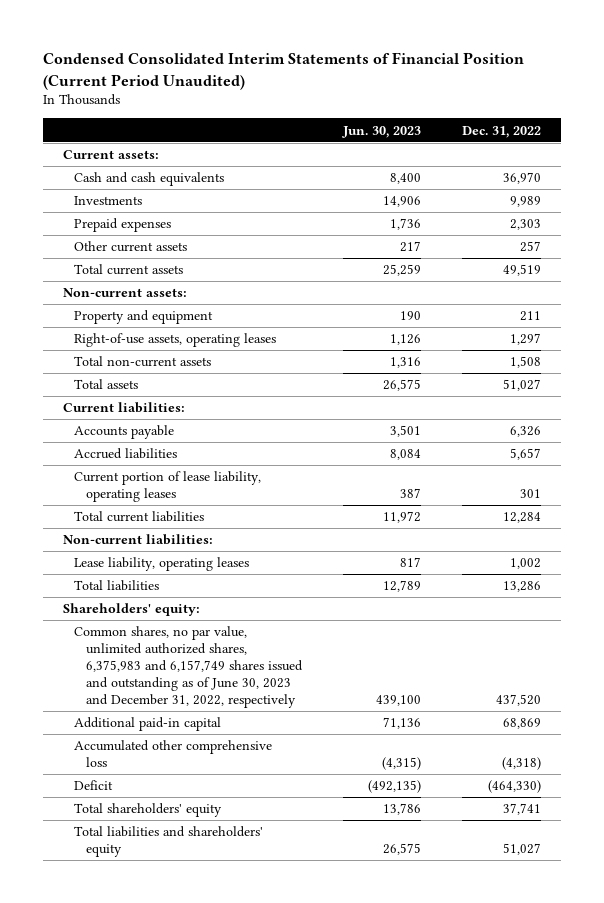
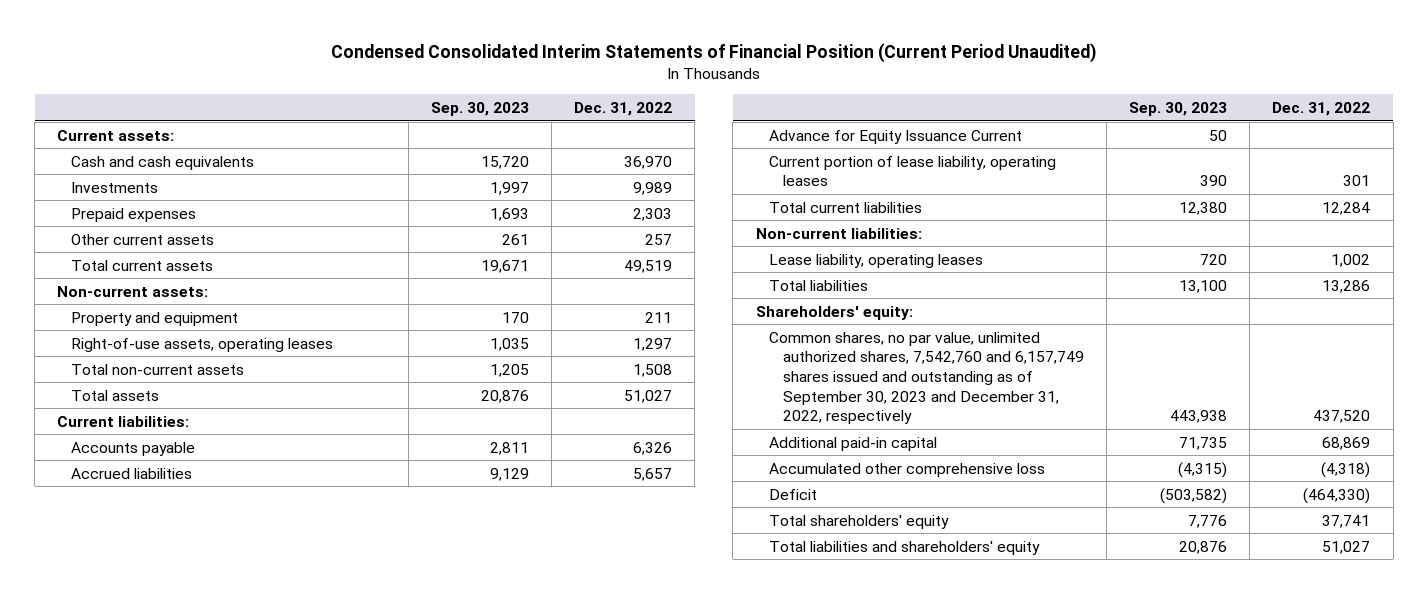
[341,125,421,138] Jun. 30, 2023 -> none
none -> [430,101,529,116] Sep. 30, 2023
none -> [769,129,1023,144] Advance for Equity Issuance Current
[74,626,303,708] Common shares, no par value, unlimited authorized shares, 6,375,983 and 6,157,749 shares issued and outstanding as of June 30, 2023 and December 31, 2022, respectively -> [769,331,1084,425] Common shares, no par value, unlimited authorized shares, 7,542,760 and 6,157,749 shares issued and outstanding as of September 30, 2023 and December 31, 2022, respectively

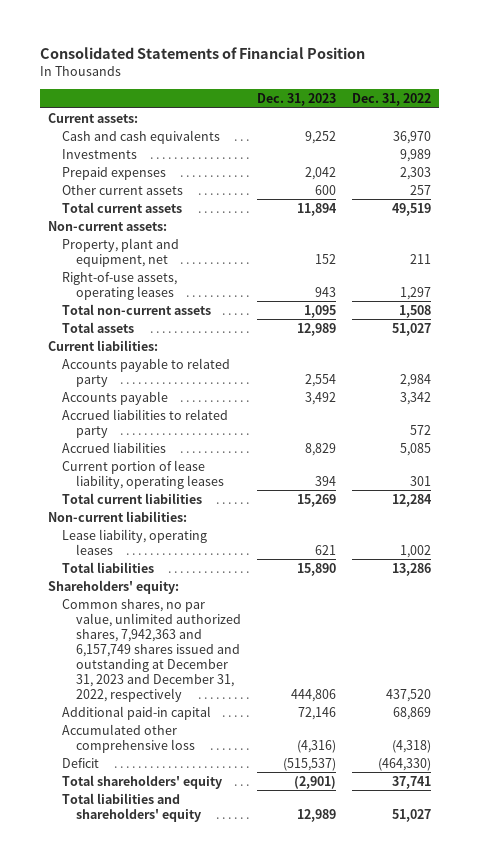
[330,43,1096,64] Condensed Consolidated Interim Statements of Financial Position (Current Period Unaudited) -> [39,47,365,60] Consolidated Statements of Financial Position
[430,101,529,116] Sep. 30, 2023 -> none
none -> [256,92,336,106] Dec. 31, 2023
[70,311,238,326] Property and equipment -> [61,237,179,267] Property, plant and equipment, net
[769,129,1023,144] Advance for Equity Issuance Current -> none
none -> [61,357,230,387] Accounts payable to related party
[633,441,673,455] 6,326 -> [399,391,431,405] 3,342
none -> [61,408,228,438] Accrued liabilities to related party
[633,467,673,481] 5,657 -> [399,442,431,456] 5,085
[769,331,1084,425] Common shares, no par value, unlimited authorized shares, 7,542,760 and 6,157,749 shares issued and outstanding as of September 30, 2023 and December 31, 2022, respectively -> [61,598,241,702] Common shares, no par value, unlimited authorized shares, 7,942,363 and 6,157,749 shares issued and outstanding at December 31, 2023 and December 31, 2022, respectively

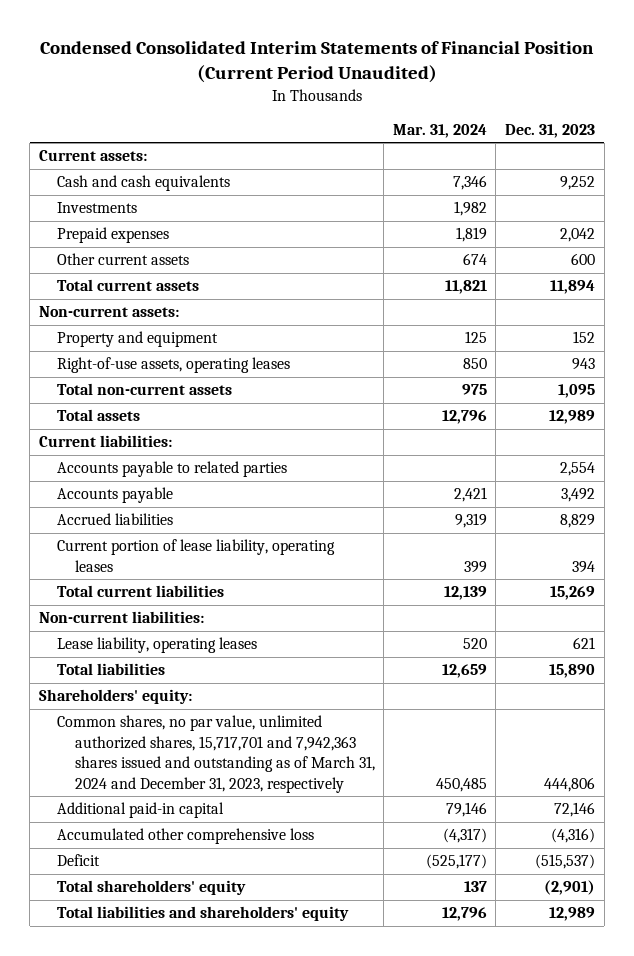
[39,47,365,60] Consolidated Statements of Financial Position -> [39,41,594,84] Condensed Consolidated Interim Statements of Financial Position (Current Period Unaudited)
[351,92,431,106] Dec. 31, 2022 -> none
none -> [392,123,487,138] Mar. 31, 2024
[61,237,179,267] Property, plant and equipment, net -> [56,331,218,348] Property and equipment
[61,357,230,387] Accounts payable to related party -> [56,461,287,478] Accounts payable to related parties
[61,408,228,438] Accrued liabilities to related party -> none
[61,598,241,702] Common shares, no par value, unlimited authorized shares, 7,942,363 and 6,157,749 shares issued and outstanding at December 31, 2023 and December 31, 2022, respectively -> [56,715,375,793] Common shares, no par value, unlimited authorized shares, 15,717,701 and 7,942,363 shares issued and outstanding as of March 31, 2024 and December 31, 2023, respectively

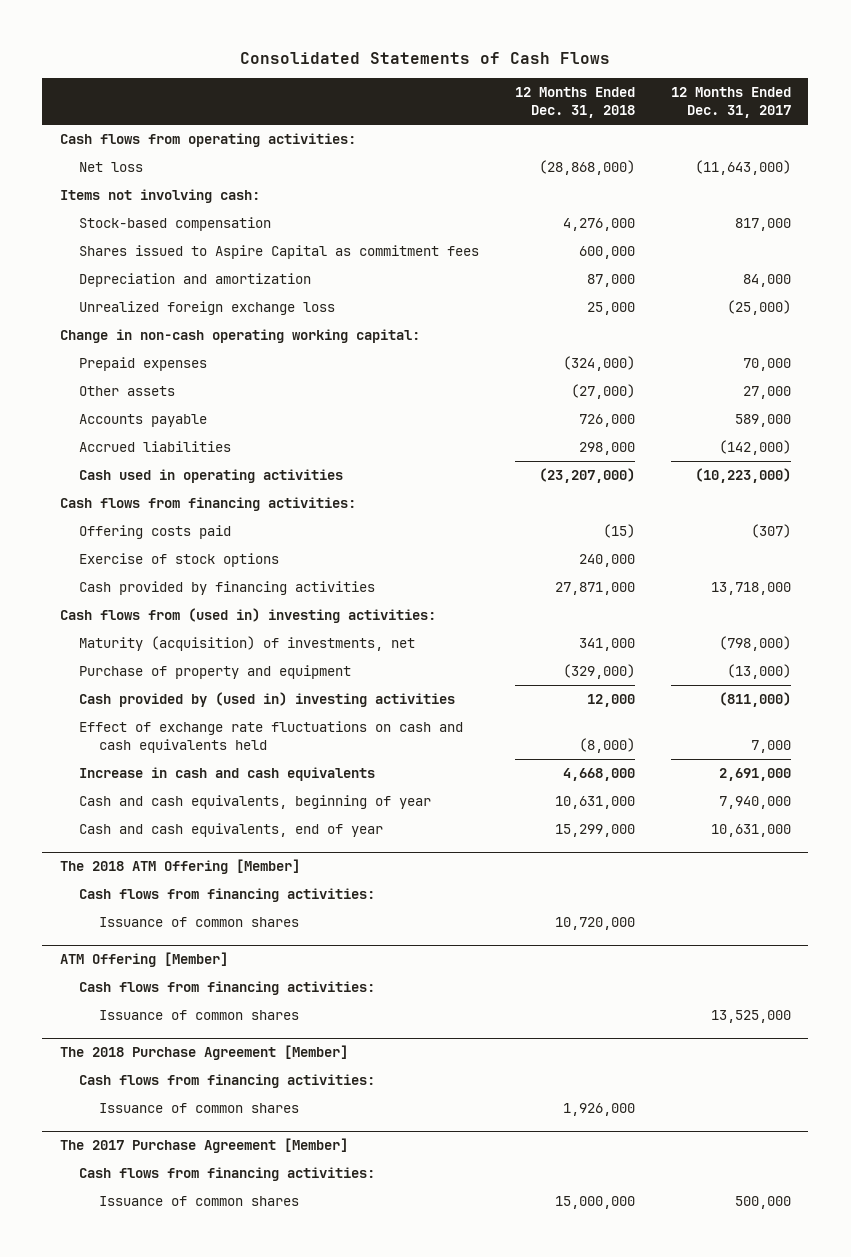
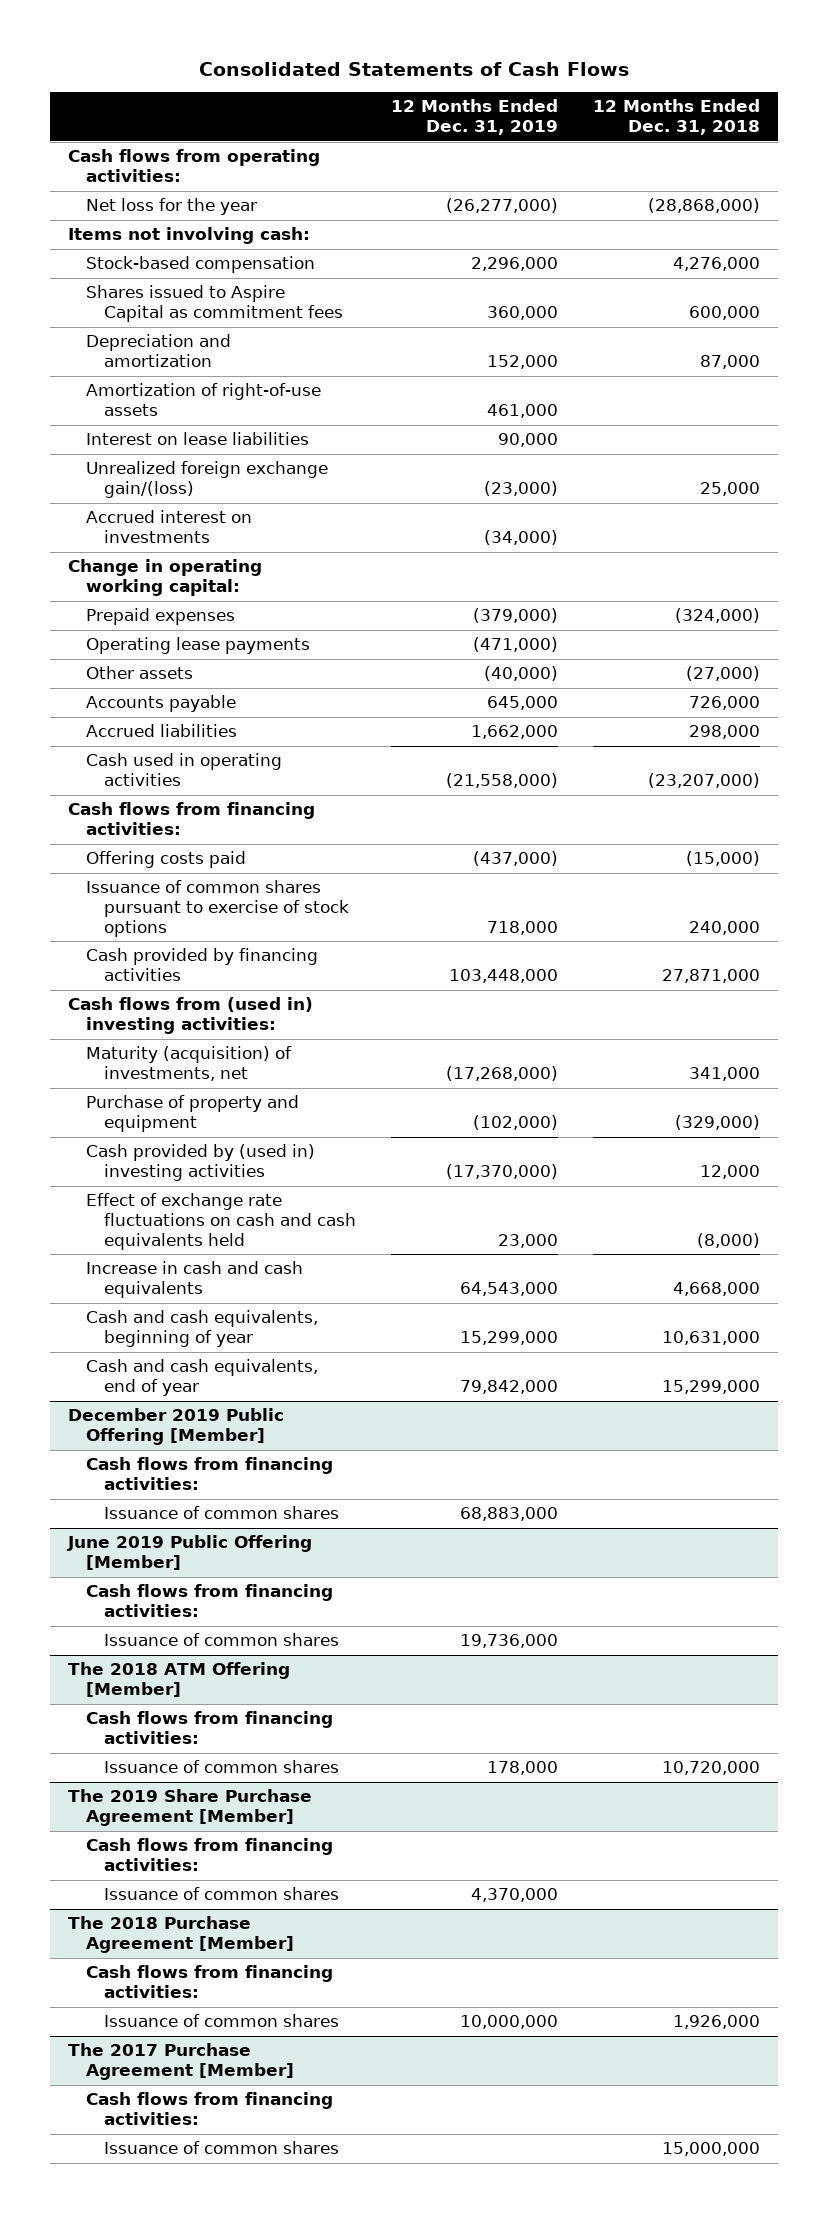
[670,87,791,119] 12 Months Ended Dec. 31, 2017 -> none
none -> [391,99,559,136] 12 Months Ended Dec. 31, 2019
[79,161,144,172] Net loss -> [86,198,258,216] Net loss for the year
none -> [86,383,322,417] Amortization of right-of-use assets
none -> [86,432,310,446] Interest on lease liabilities
[79,300,336,315] Unrealized foreign exchange loss -> [86,461,329,499] Unrealized foreign exchange gain/(loss)
none -> [86,510,253,544] Accrued interest on investments
[60,328,421,343] Change in non-cash operating working capital: -> [68,559,263,597] Change in operating working capital:
none -> [86,637,311,655] Operating lease payments
[603,523,636,538] (15) -> [686,851,761,867] (15,000)
[79,552,280,567] Exercise of stock options -> [86,880,350,938] Issuance of common shares pursuant to exercise of stock options
none -> [68,1408,285,1446] December 2019 Public Offering [Member]
none -> [86,1457,334,1491] Cash flows from financing activities:
none -> [104,1506,340,1520] Issuance of common shares
none -> [67,1535,313,1571] June 2019 Public Offering [Member]
none -> [86,1584,334,1618] Cash flows from financing activities:
none -> [104,1633,340,1647] Issuance of common shares
[60,952,229,968] ATM Offering [Member] -> none
none -> [68,1789,313,1827] The 2019 Share Purchase Agreement [Member]

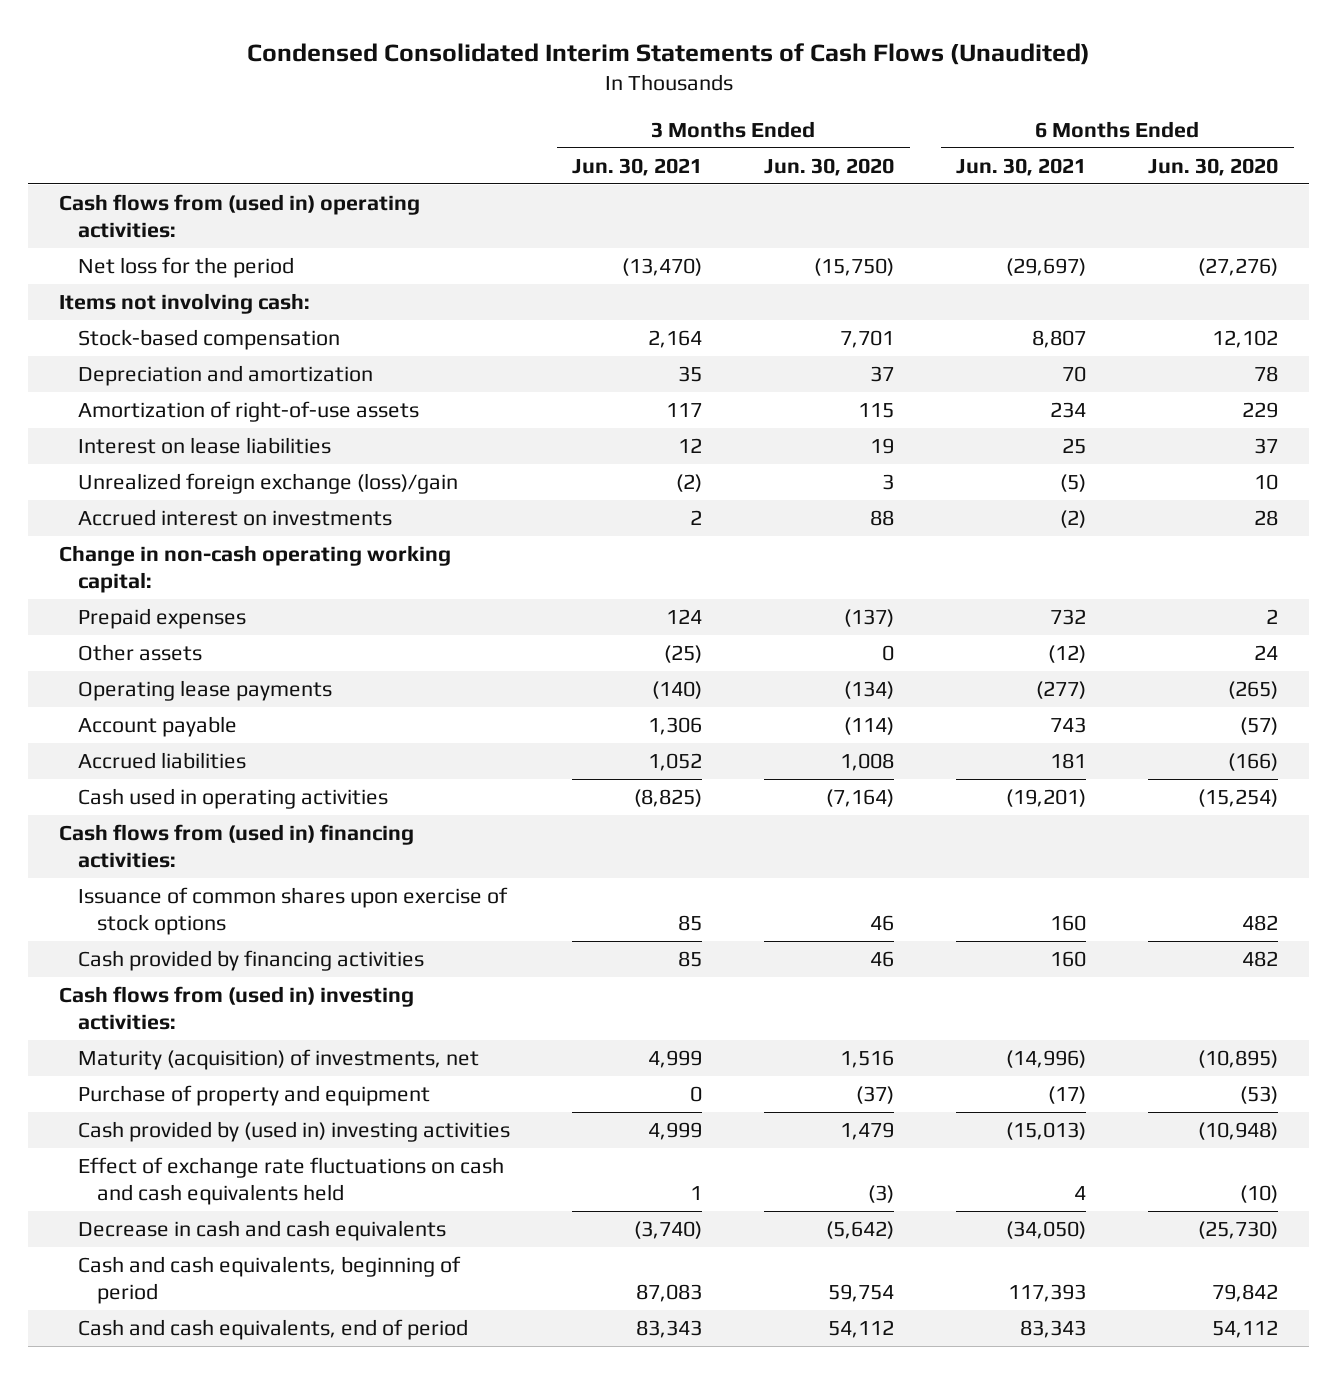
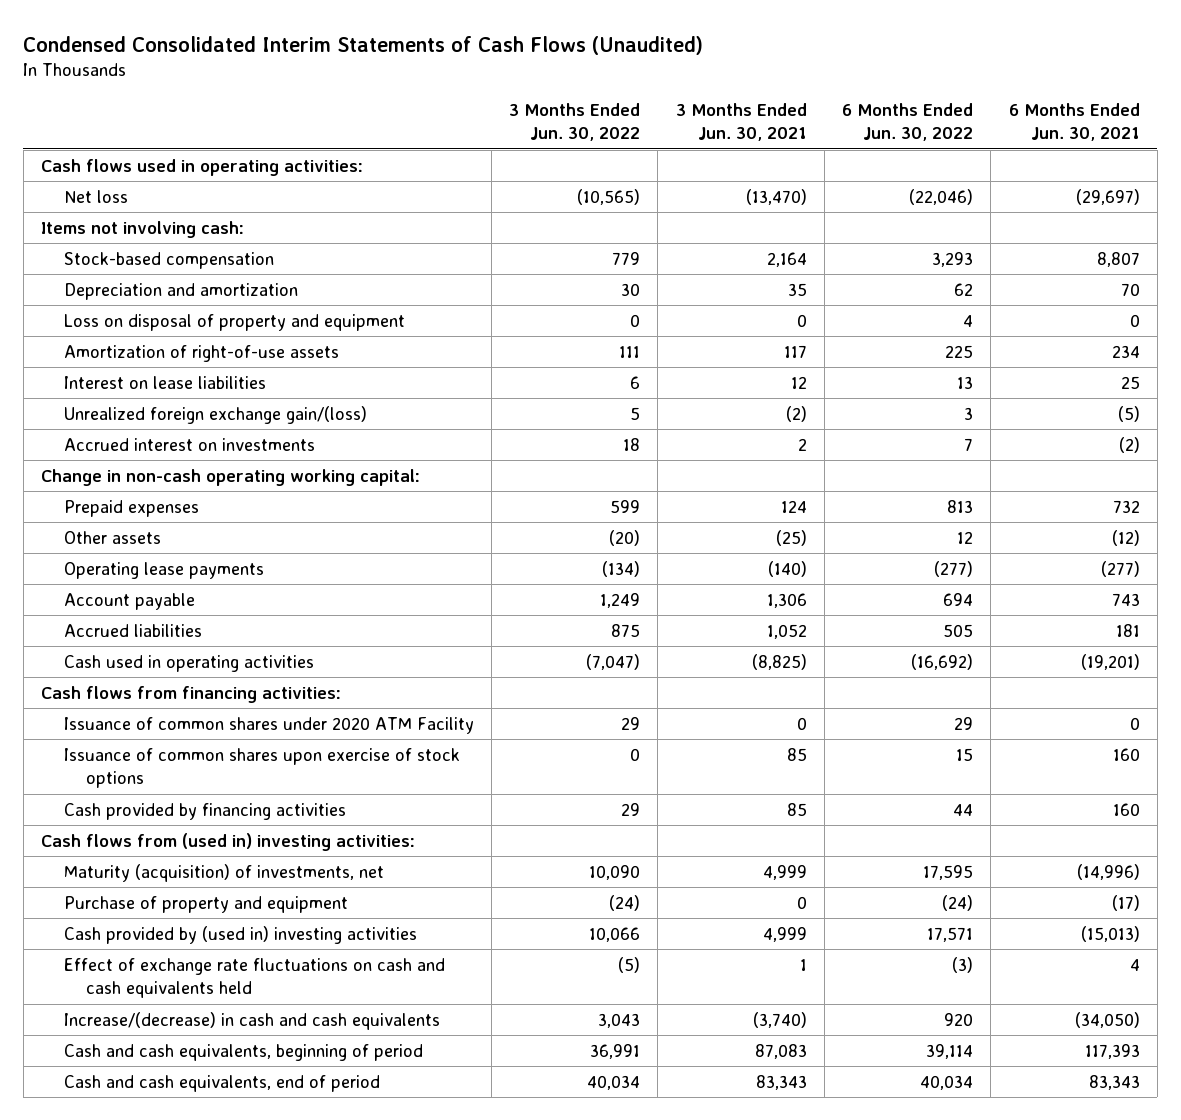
[764,157,895,176] Jun. 30, 2020 -> none
[1148,157,1279,176] Jun. 30, 2020 -> none
none -> [509,102,641,142] 3 Months Ended Jun. 30, 2022
none -> [842,102,974,142] 6 Months Ended Jun. 30, 2022
[58,193,420,239] Cash flows from (used in) operating activities: -> [41,158,364,176] Cash flows used in operating activities:
[78,256,295,278] Net loss for the period -> [63,189,128,203] Net loss
none -> [63,313,405,331] Loss on disposal of property and equipment
[78,472,459,494] Unrealized foreign exchange (loss)/gain -> [63,405,367,424] Unrealized foreign exchange gain/(loss)
[58,823,414,869] Cash flows from (used in) financing activities: -> [41,685,342,703] Cash flows from financing activities:
none -> [63,716,474,734] Issuance of common shares under 2020 ATM Facility
[78,1219,447,1241] Decrease in cash and cash equivalents -> [63,1011,440,1030] Increase/(decrease) in cash and cash equivalents

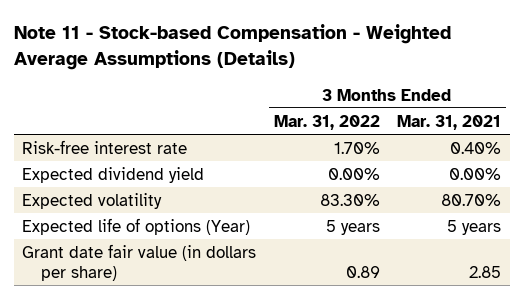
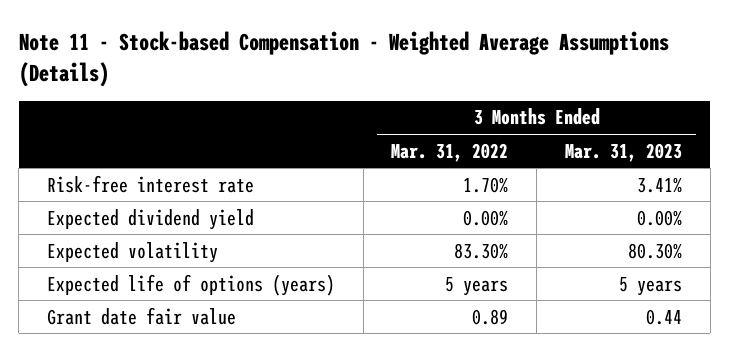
[397,114,502,130] Mar. 31, 2021 -> none
none -> [564,142,682,162] Mar. 31, 2023
[22,217,251,235] Expected life of options (Year) -> [47,273,336,296] Expected life of options (years)
[22,243,257,281] Grant date fair value (in dollars per share) -> [47,306,237,325] Grant date fair value

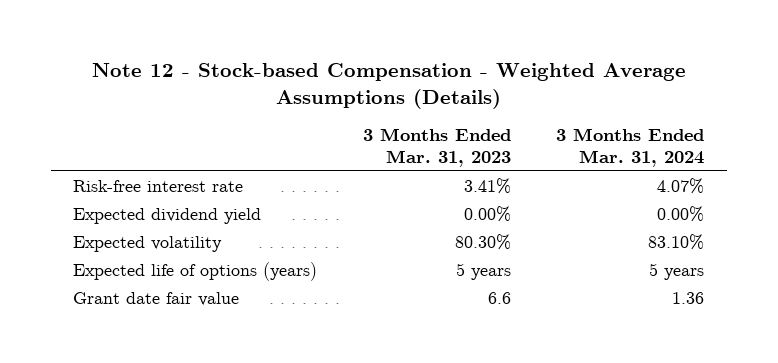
[18,30,669,87] Note 11 - Stock-based Compensation - Weighted Average Assumptions (Details) -> [91,63,686,110] Note 12 - Stock-based Compensation - Weighted Average Assumptions (Details)
[391,142,509,162] Mar. 31, 2022 -> none
none -> [556,128,705,167] 3 Months Ended Mar. 31, 2024
[645,308,682,325] 0.44 -> [487,291,511,304] 6.6

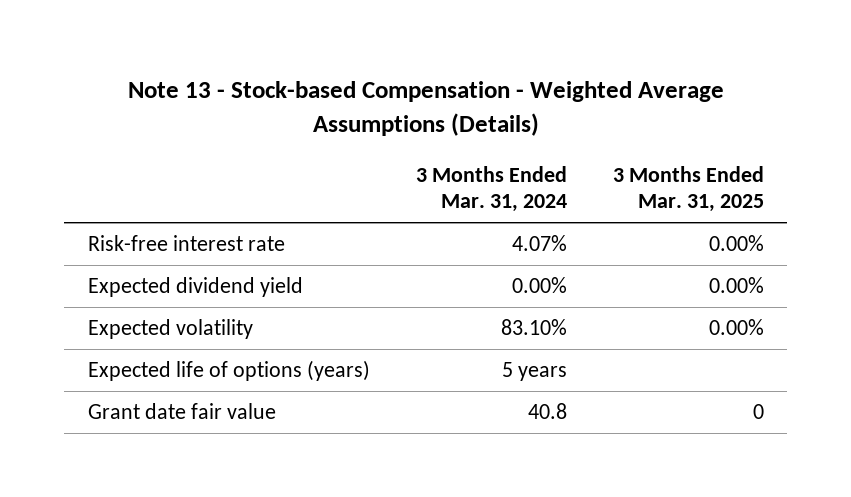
[91,63,686,110] Note 12 - Stock-based Compensation - Weighted Average Assumptions (Details) -> [127,81,724,136] Note 13 - Stock-based Compensation - Weighted Average Assumptions (Details)
[362,128,511,167] 3 Months Ended Mar. 31, 2023 -> none
none -> [612,165,764,213] 3 Months Ended Mar. 31, 2025
[672,291,705,304] 1.36 -> [527,403,567,420] 40.8

